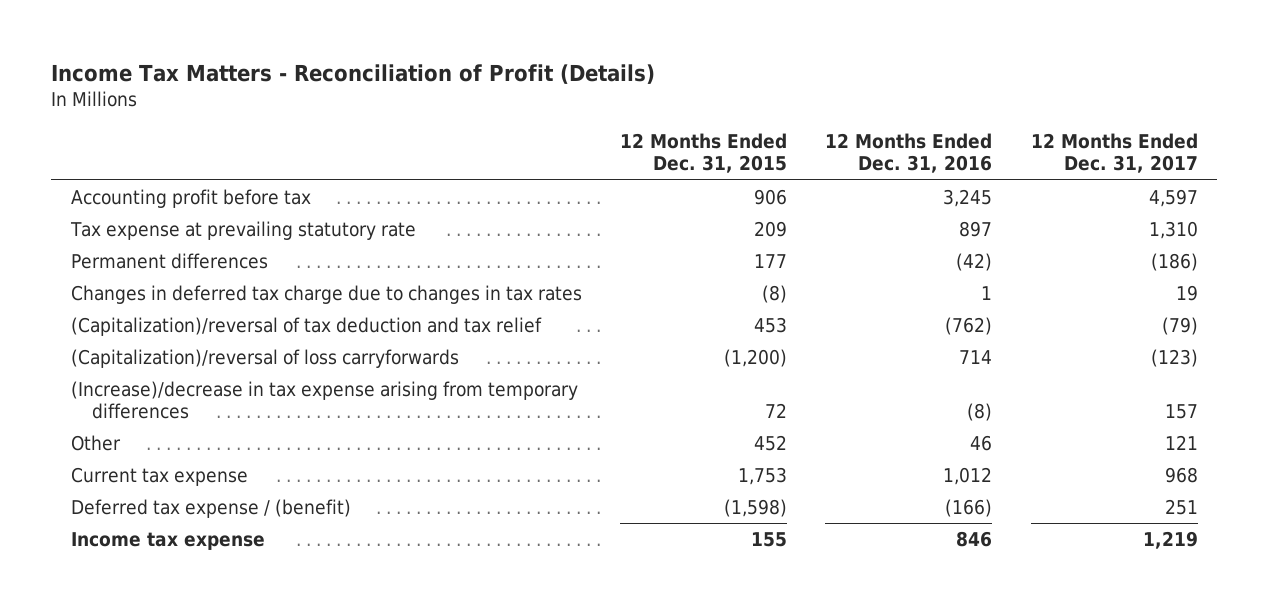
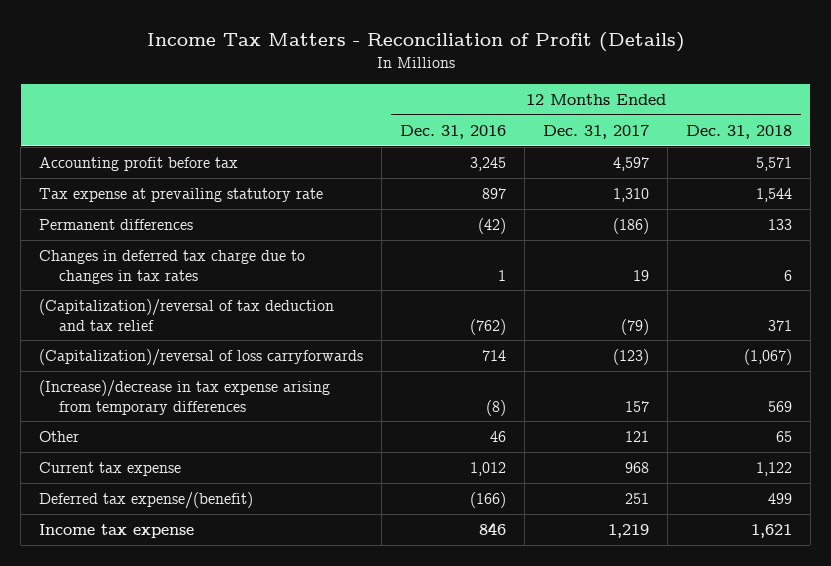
[619,133,787,174] 12 Months Ended Dec. 31, 2015 -> none
none -> [685,124,792,139] Dec. 31, 2018
[70,499,351,519] Deferred tax expense / (benefit) -> [39,491,254,509] Deferred tax expense/(benefit)

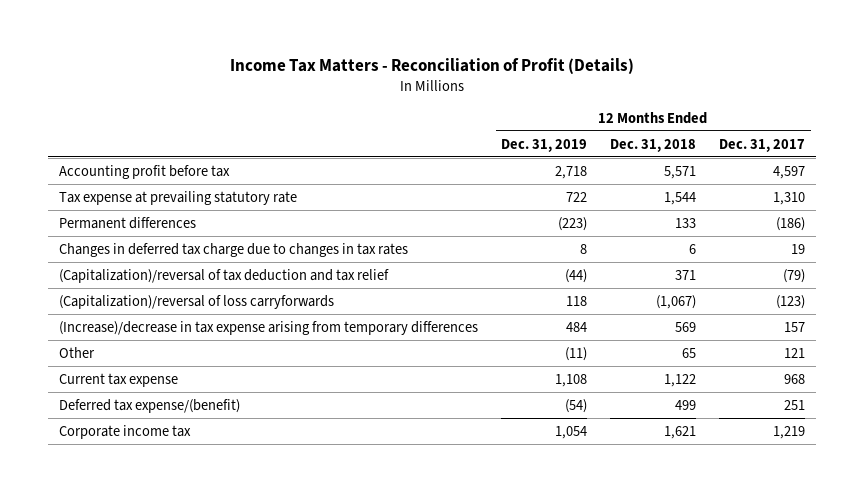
[400,124,507,139] Dec. 31, 2016 -> none
none -> [501,138,588,152] Dec. 31, 2019
[39,523,195,538] Income tax expense -> [59,424,192,439] Corporate income tax

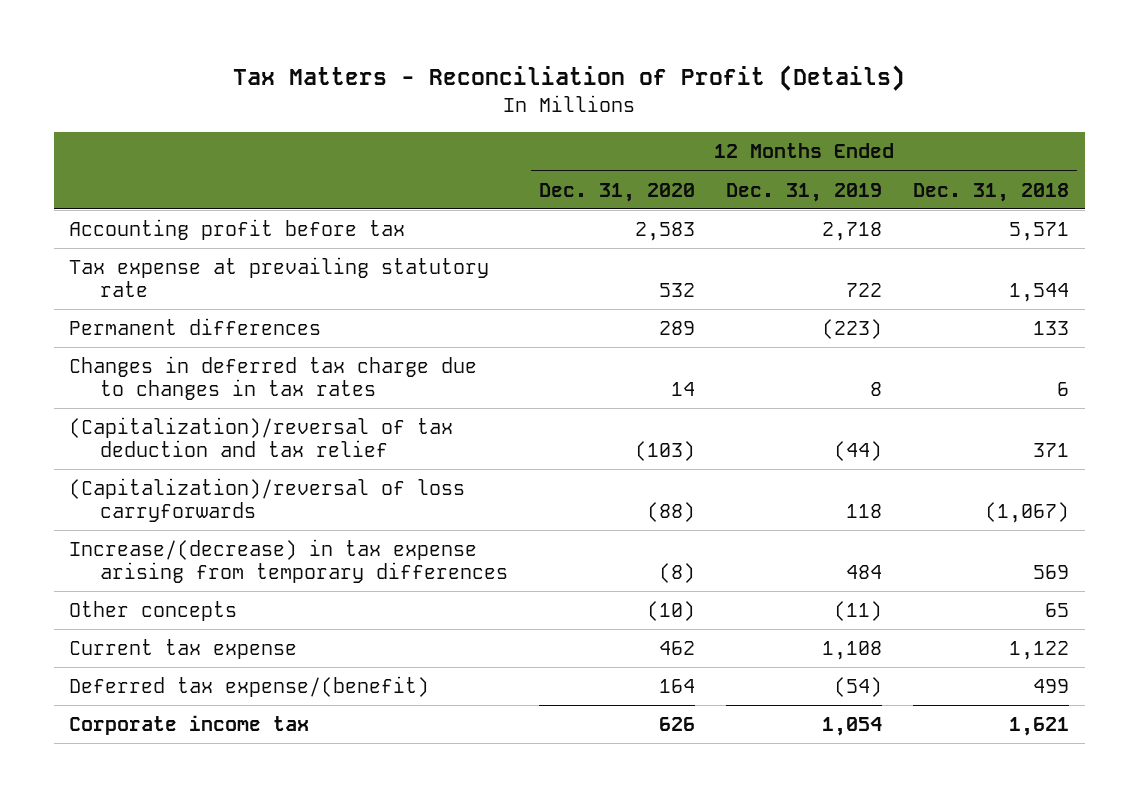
[230,57,635,74] Income Tax Matters - Reconciliation of Profit (Details) -> [233,64,906,91] Tax Matters - Reconciliation of Profit (Details)
[718,138,805,152] Dec. 31, 2017 -> none
none -> [539,182,696,202] Dec. 31, 2020
[59,320,479,335] (Increase)/decrease in tax expense arising from temporary differences -> [69,539,509,584] Increase/(decrease) in tax expense arising from temporary differences
[59,346,96,358] Other -> [69,601,238,622] Other concepts

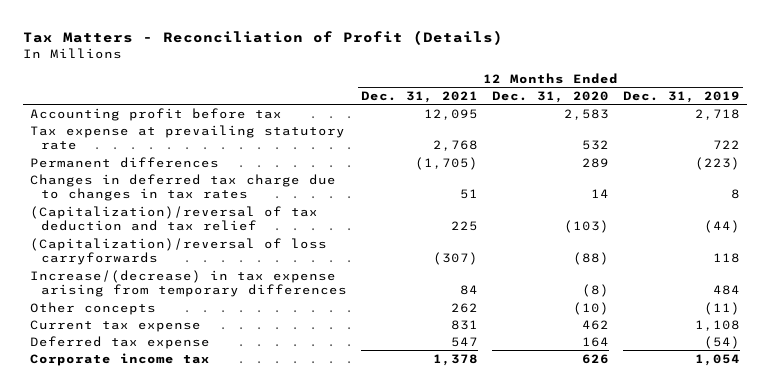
[913,182,1070,202] Dec. 31, 2018 -> none
none -> [361,90,479,103] Dec. 31, 2021
[69,676,430,698] Deferred tax expense/(benefit) -> [30,335,211,349] Deferred tax expense

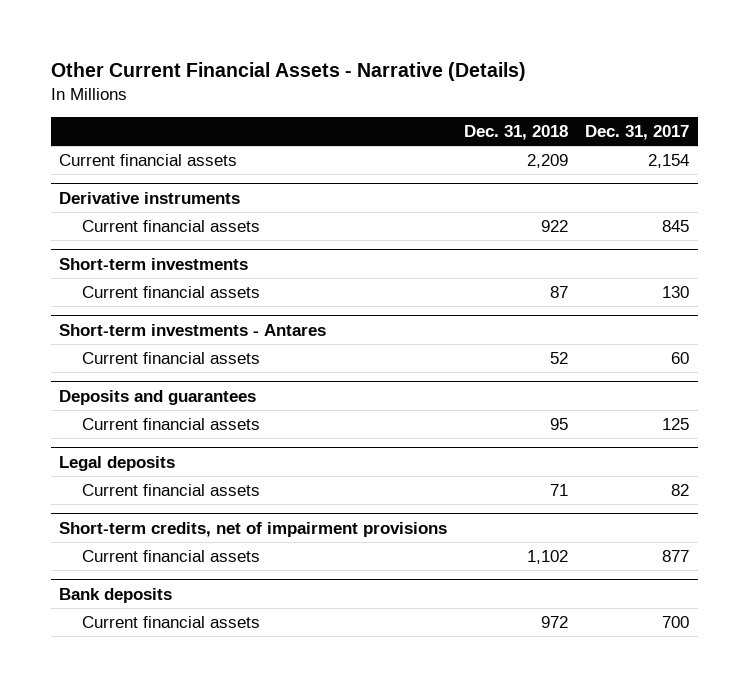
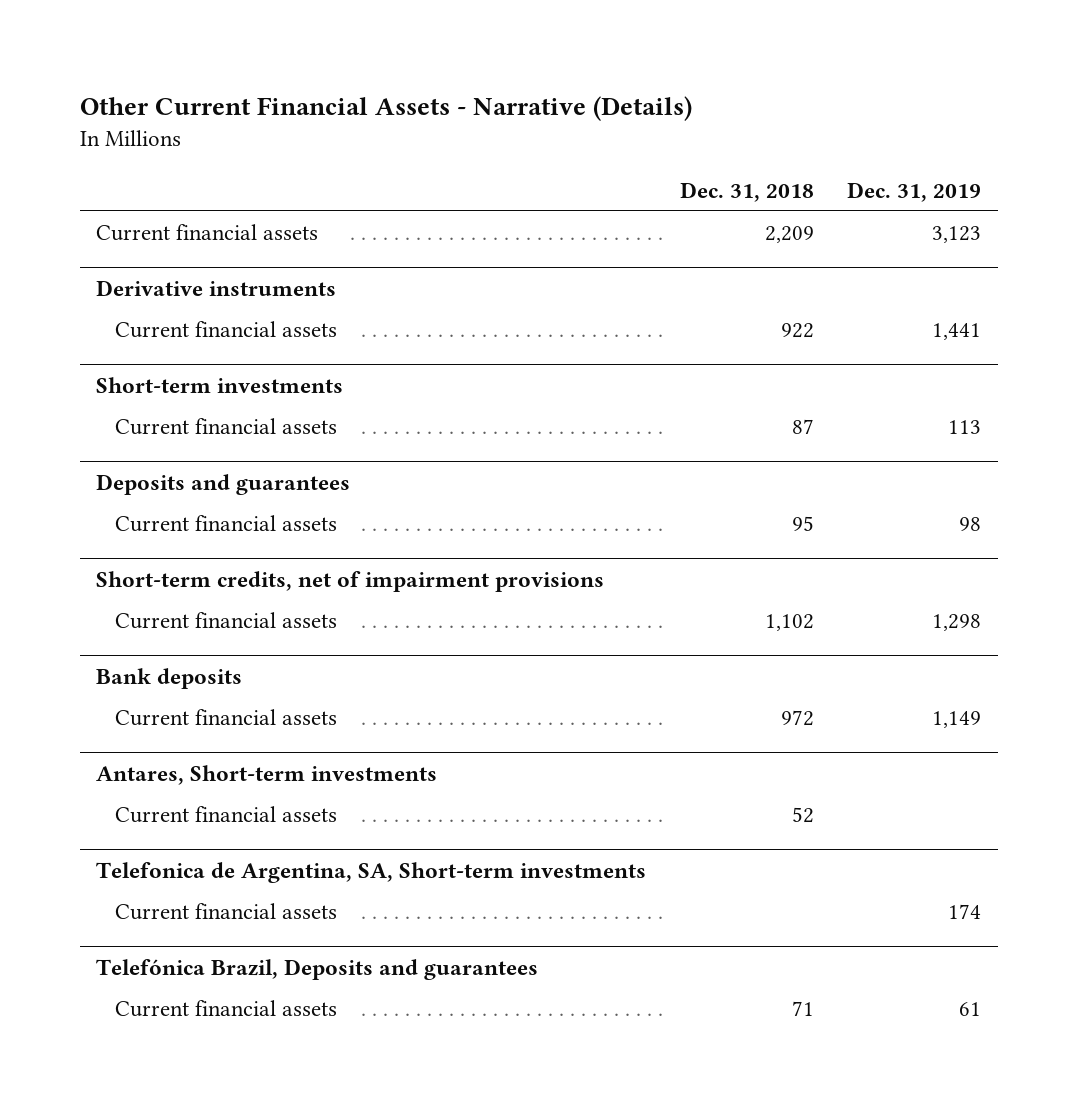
[585,125,690,141] Dec. 31, 2017 -> none
none -> [846,181,981,202] Dec. 31, 2019
[59,323,327,336] Short-term investments - Antares -> none
[82,351,261,364] Current financial assets -> none
[59,455,176,471] Legal deposits -> none
[82,483,261,496] Current financial assets -> none
none -> [96,765,438,786] Antares, Short-term investments
none -> [115,806,338,824] Current financial assets
none -> [96,862,647,884] Telefonica de Argentina, SA, Short-term investments
none -> [115,903,338,921] Current financial assets
none -> [96,959,539,981] Telefónica Brazil, Deposits and guarantees
none -> [115,1000,338,1018] Current financial assets

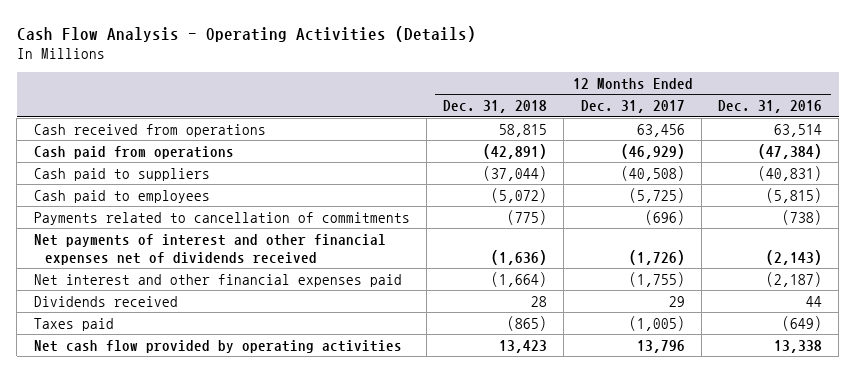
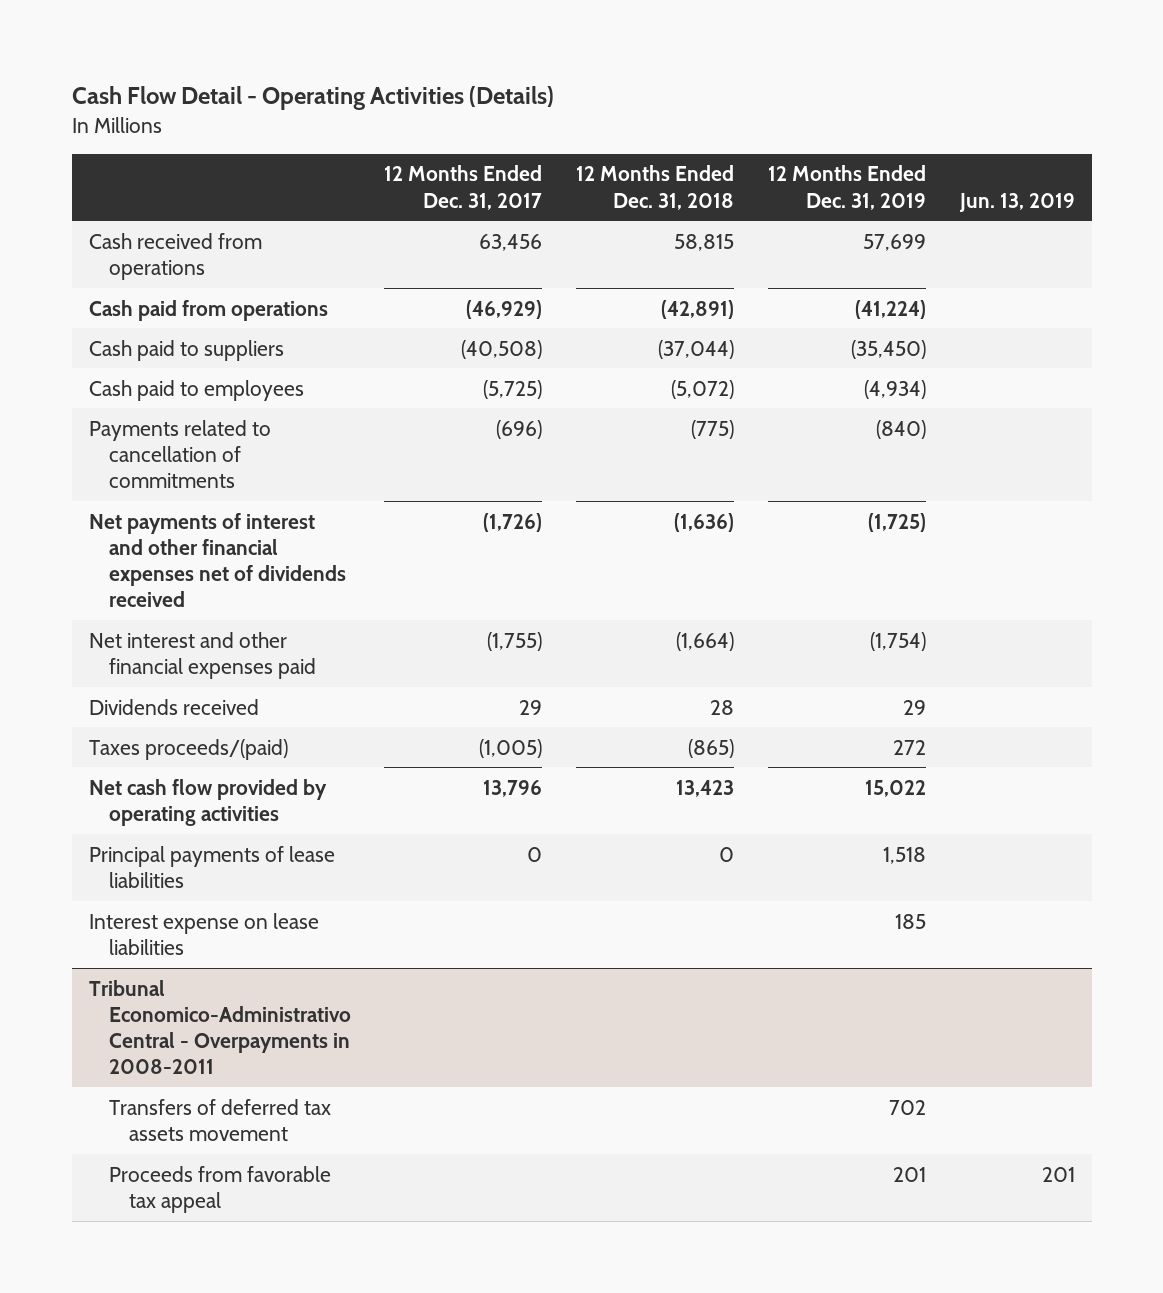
[16,25,476,42] Cash Flow Analysis - Operating Activities (Details) -> [71,86,554,111] Cash Flow Detail - Operating Activities (Details)
[718,100,823,114] Dec. 31, 2016 -> none
none -> [768,165,927,210] 12 Months Ended Dec. 31, 2019
none -> [958,192,1075,212] Jun. 13, 2019
[33,317,114,331] Taxes paid -> [88,738,288,760] Taxes proceeds/(paid)
none -> [88,845,335,888] Principal payments of lease liabilities
none -> [88,912,319,955] Interest expense on lease liabilities
none -> [88,979,351,1075] Tribunal Economico-Administrativo Central - Overpayments in 2008-2011
none -> [108,1098,331,1141] Transfers of deferred tax assets movement
none -> [108,1165,331,1213] Proceeds from favorable tax appeal

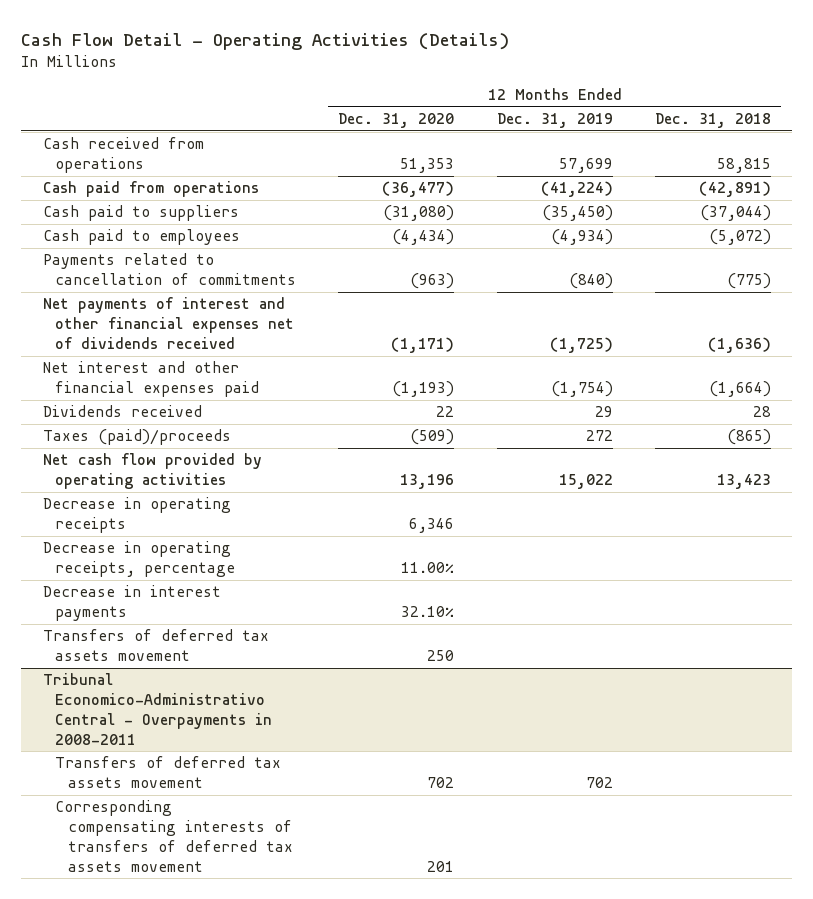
[384,165,543,210] 12 Months Ended Dec. 31, 2017 -> none
[958,192,1075,212] Jun. 13, 2019 -> none
none -> [338,112,455,128] Dec. 31, 2020
[88,738,288,760] Taxes proceeds/(paid) -> [42,429,231,446] Taxes (paid)/proceeds
[88,845,335,888] Principal payments of lease liabilities -> none
[88,912,319,955] Interest expense on lease liabilities -> none
none -> [42,497,231,534] Decrease in operating receipts
none -> [42,541,236,578] Decrease in operating receipts, percentage
none -> [42,585,221,622] Decrease in interest payments
none -> [42,629,269,662] Transfers of deferred tax assets movement
[108,1165,331,1213] Proceeds from favorable tax appeal -> none
none -> [55,800,293,872] Corresponding compensating interests of transfers of deferred tax assets movement

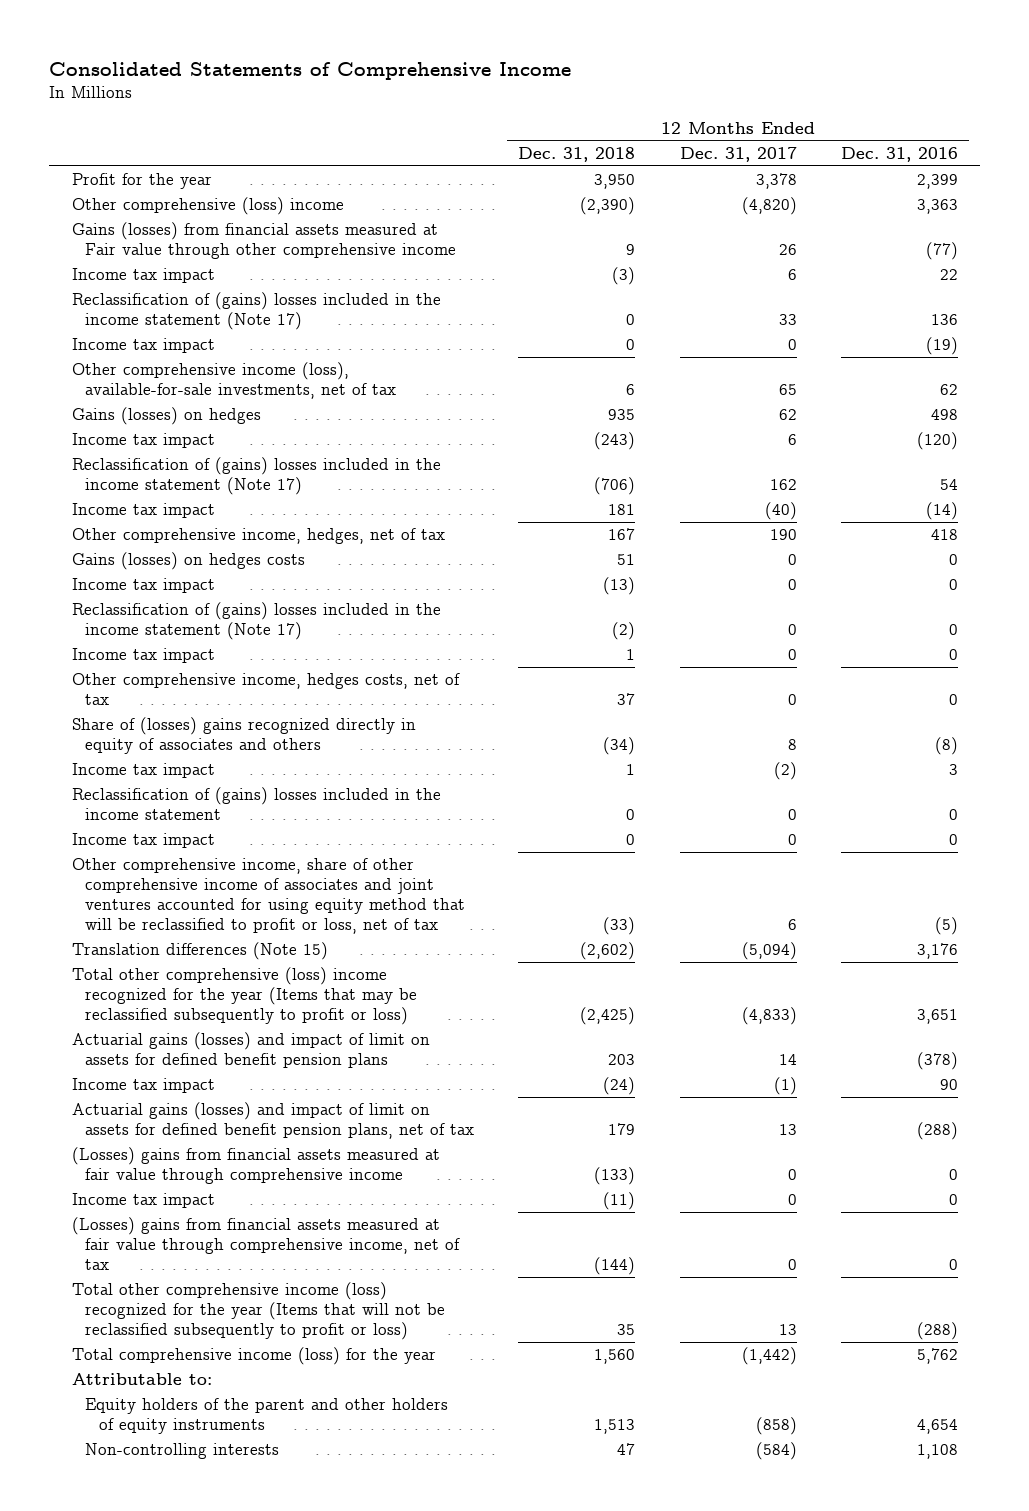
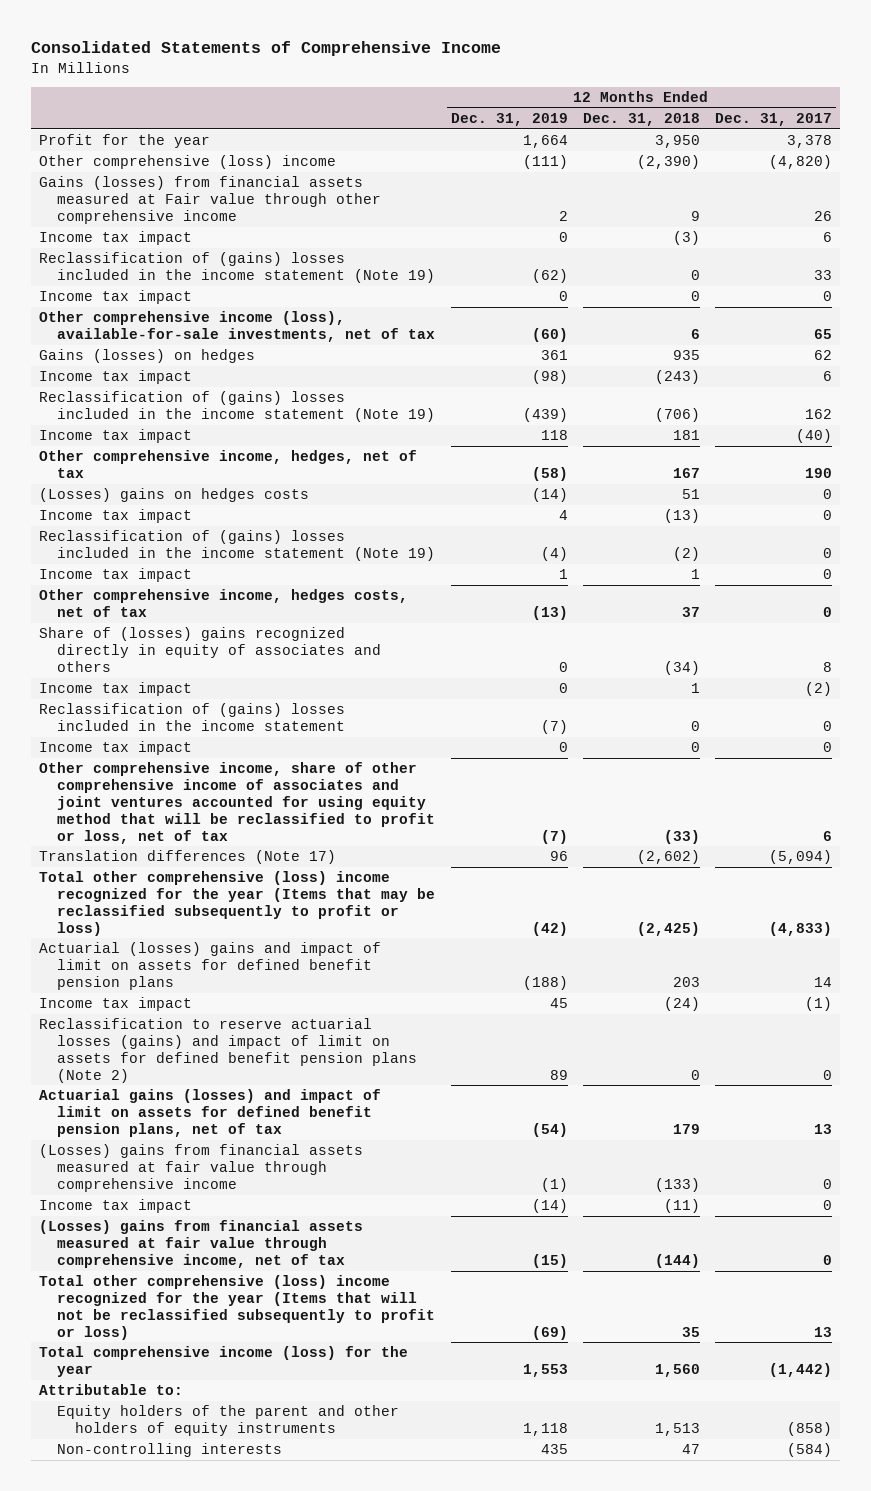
[840,146,958,162] Dec. 31, 2016 -> none
none -> [450,112,568,126] Dec. 31, 2019
[71,292,441,331] Reclassification of (gains) losses included in the income statement (Note 17) -> [38,252,436,283] Reclassification of (gains) losses included in the income statement (Note 19)
[71,457,441,496] Reclassification of (gains) losses included in the income statement (Note 17) -> [38,391,436,422] Reclassification of (gains) losses included in the income statement (Note 19)
[71,552,305,571] Gains (losses) on hedges costs -> [38,488,309,503] (Losses) gains on hedges costs
[71,602,441,641] Reclassification of (gains) losses included in the income statement (Note 17) -> [38,530,436,561] Reclassification of (gains) losses included in the income statement (Note 19)
[71,942,328,961] Translation differences (Note 15) -> [38,850,336,865] Translation differences (Note 17)
[71,1032,430,1069] Actuarial gains (losses) and impact of limit on assets for defined benefit pension plans -> [38,942,381,990] Actuarial (losses) gains and impact of limit on assets for defined benefit pension plans
none -> [38,1018,418,1083] Reclassification to reserve actuarial losses (gains) and impact of limit on assets for defined benefit pension plans (Note 2)
[71,1282,446,1341] Total other comprehensive income (loss) recognized for the year (Items that will not be reclassified subsequently to profit or loss) -> [38,1275,436,1340] Total other comprehensive (loss) income recognized for the year (Items that will not be reclassified subsequently to profit or loss)

